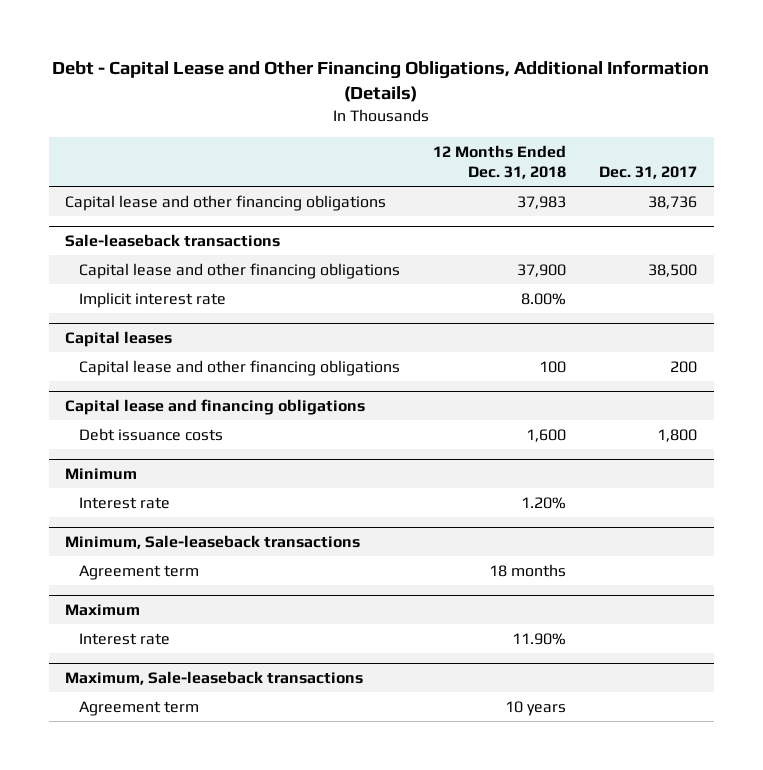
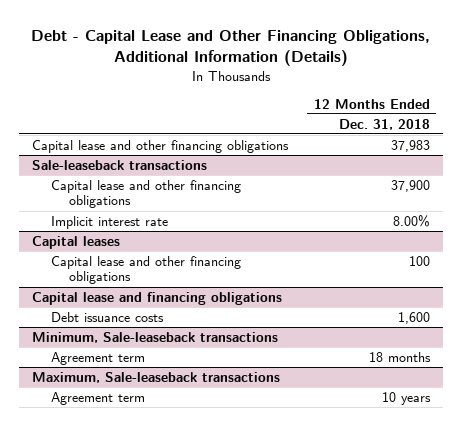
[599,165,698,179] Dec. 31, 2017 -> none
[65,467,138,480] Minimum -> none
[78,496,170,509] Interest rate -> none
[65,603,141,616] Maximum -> none
[78,632,170,645] Interest rate -> none

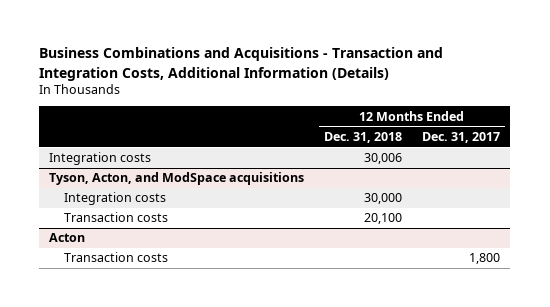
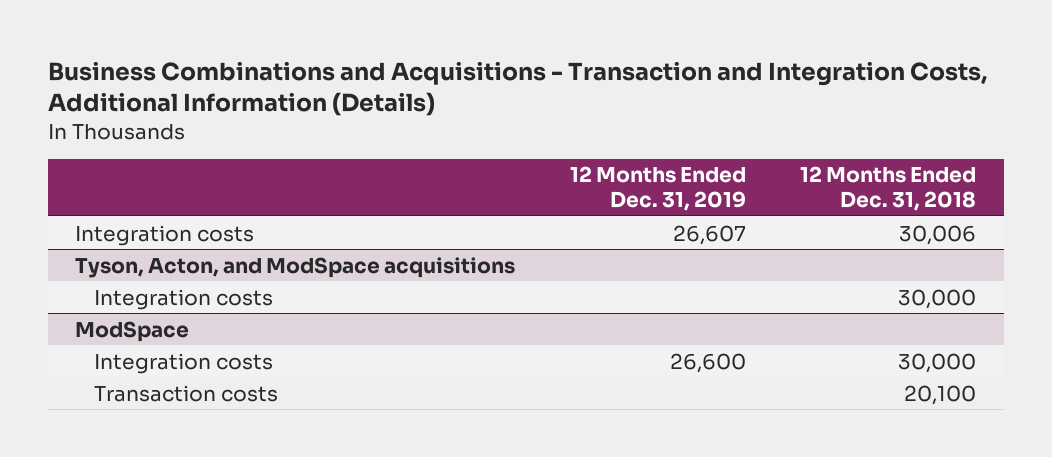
[422,132,501,144] Dec. 31, 2017 -> none
none -> [569,166,746,212] 12 Months Ended Dec. 31, 2019
none -> [75,320,190,342] ModSpace
none -> [93,352,273,374] Integration costs
[49,233,86,243] Acton -> none
[64,252,169,263] Transaction costs -> none

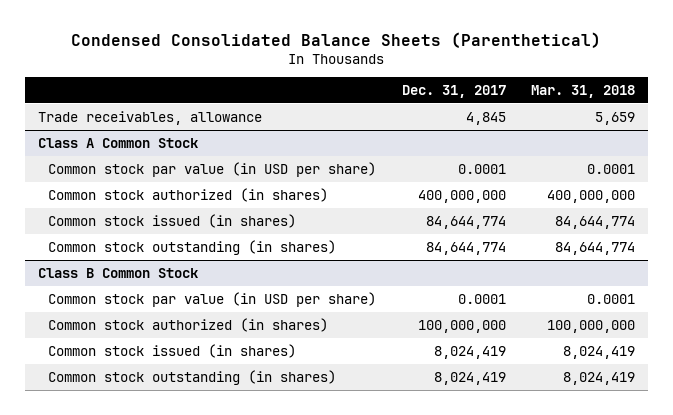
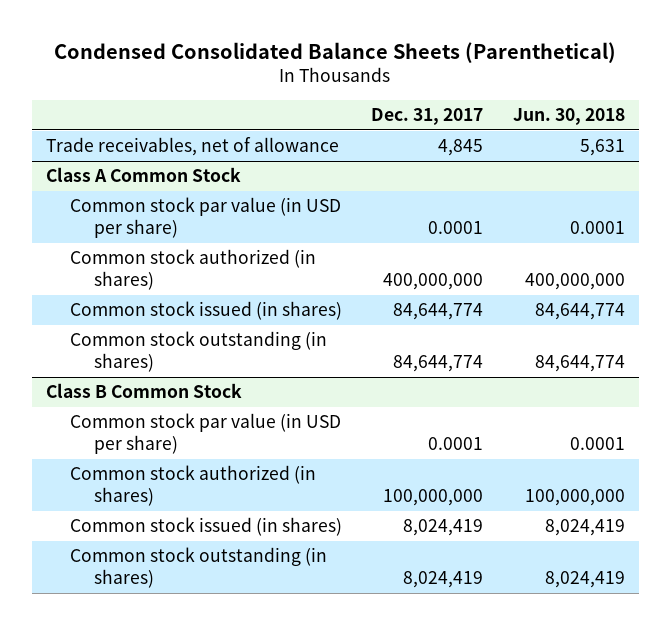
[531,84,636,98] Mar. 31, 2018 -> none
none -> [512,108,625,126] Jun. 30, 2018
[37,110,262,125] Trade receivables, allowance -> [46,137,340,157] Trade receivables, net of allowance

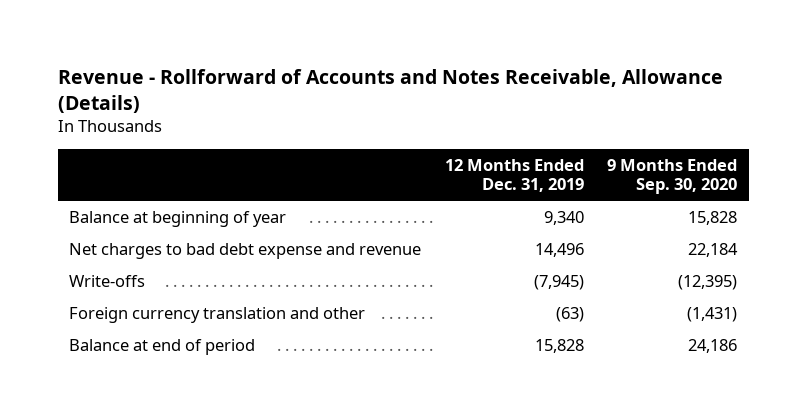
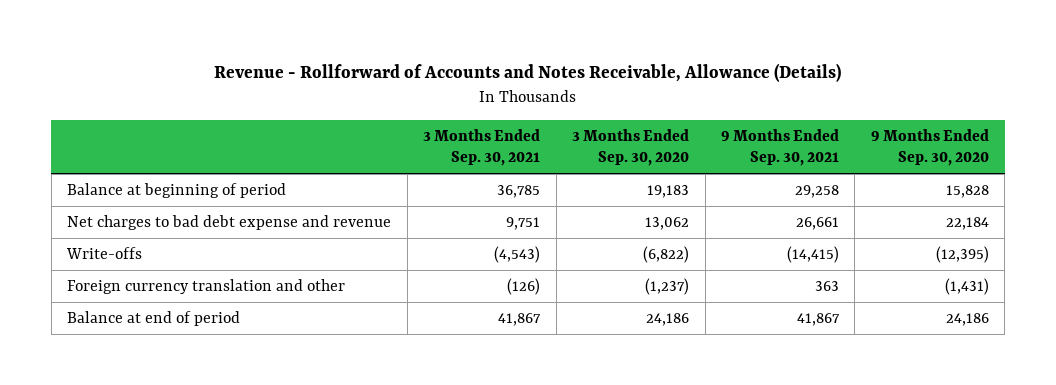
[444,159,584,193] 12 Months Ended Dec. 31, 2019 -> none
none -> [423,128,541,166] 3 Months Ended Sep. 30, 2021
none -> [572,128,690,166] 3 Months Ended Sep. 30, 2020
none -> [720,128,839,166] 9 Months Ended Sep. 30, 2021
[69,210,287,227] Balance at beginning of year -> [67,183,287,199] Balance at beginning of period

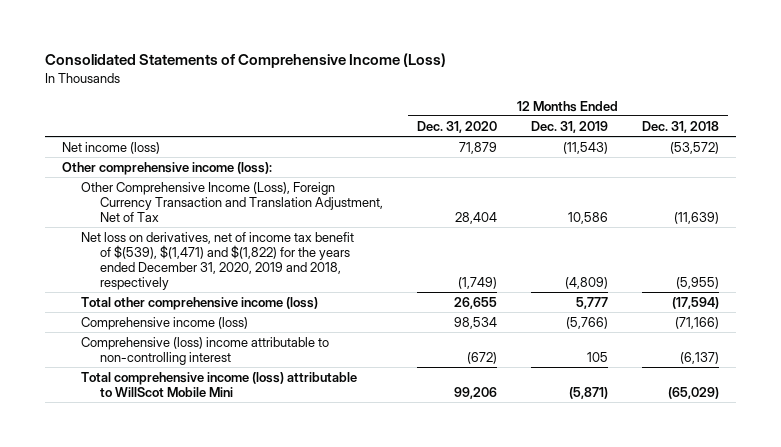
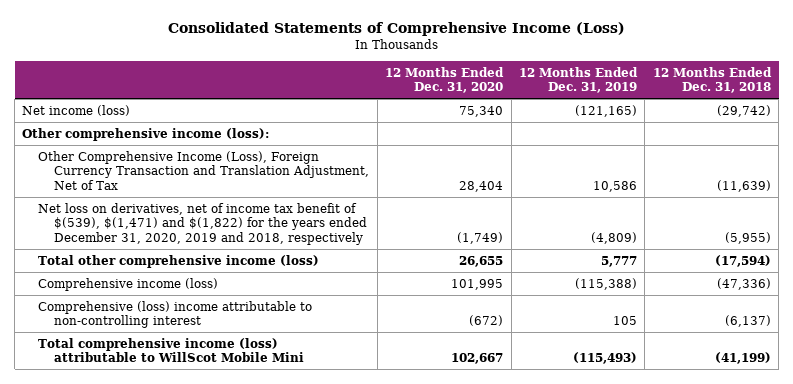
[458,141,497,154] 71,879 -> [459,105,504,117] 75,340
[563,141,609,154] (11,543) -> [574,104,637,117] (121,165)
[670,141,720,154] (53,572) -> [716,104,771,117] (29,742)
[453,316,497,329] 98,534 -> [451,278,504,290] 101,995
[566,316,609,329] (5,766) -> [574,277,637,290] (115,388)
[675,316,720,329] (71,166) -> [716,277,771,290] (47,336)
[453,386,497,399] 99,206 -> [451,353,504,365] 102,667
[569,386,609,399] (5,871) -> [572,352,637,365] (115,493)
[668,386,720,399] (65,029) -> [714,352,771,365] (41,199)

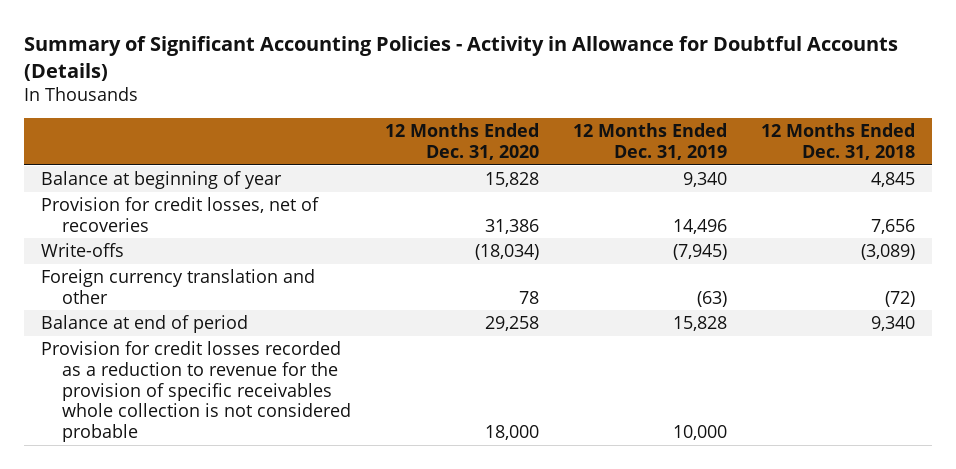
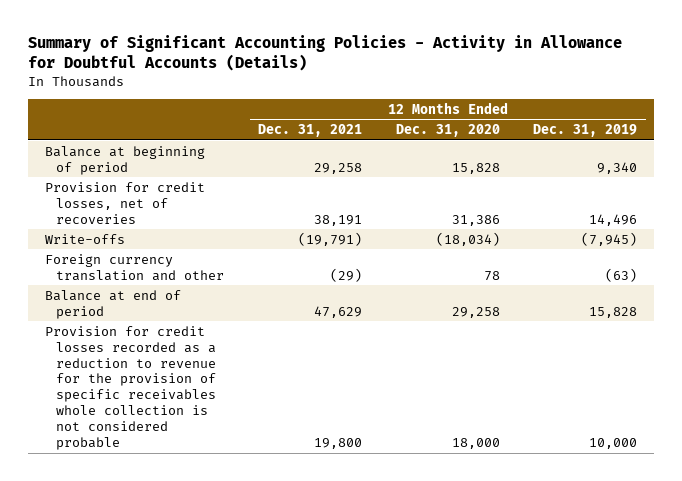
[761,123,916,160] 12 Months Ended Dec. 31, 2018 -> none
none -> [258,124,363,138] Dec. 31, 2021
[41,170,283,189] Balance at beginning of year -> [44,145,205,175] Balance at beginning of period

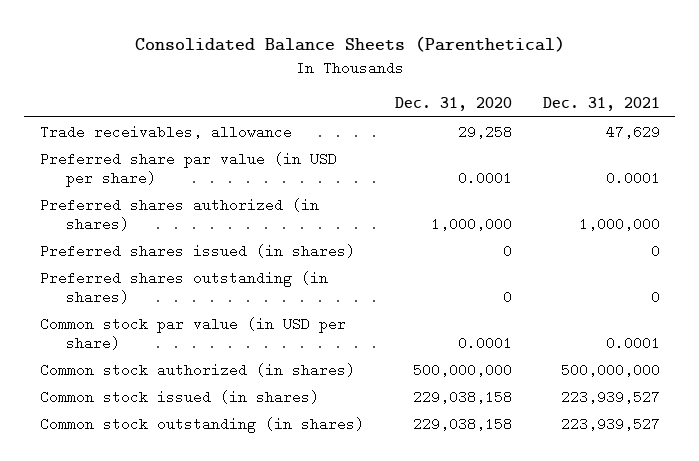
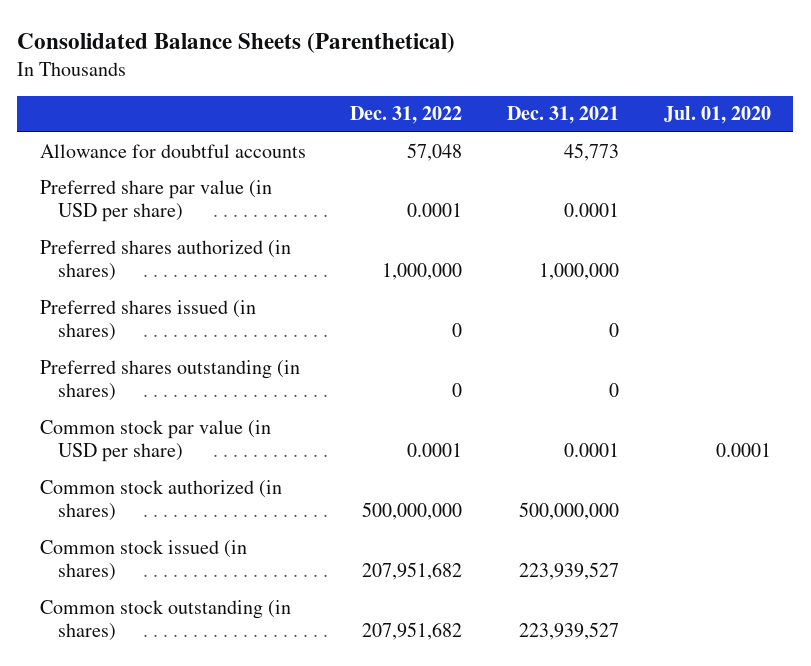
[394,97,512,112] Dec. 31, 2020 -> none
none -> [350,106,463,125] Dec. 31, 2022
none -> [663,106,771,125] Jul. 01, 2020
[39,124,292,139] Trade receivables, allowance -> none
none -> [39,143,306,158] Allowance for doubtful accounts

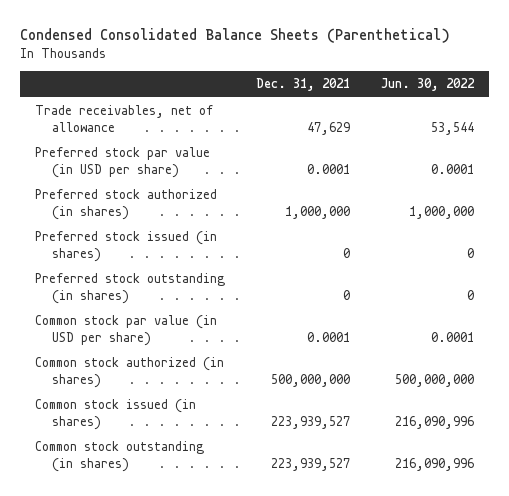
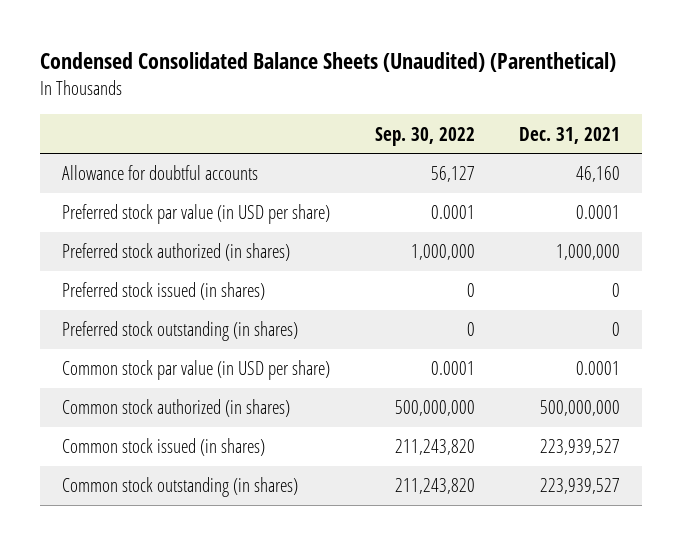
[19,28,450,44] Condensed Consolidated Balance Sheets (Parenthetical) -> [39,52,616,73] Condensed Consolidated Balance Sheets (Unaudited) (Parenthetical)
[380,78,475,92] Jun. 30, 2022 -> none
none -> [374,126,475,146] Sep. 30, 2022
[35,105,214,132] Trade receivables, net of allowance -> none
none -> [61,165,258,181] Allowance for doubtful accounts

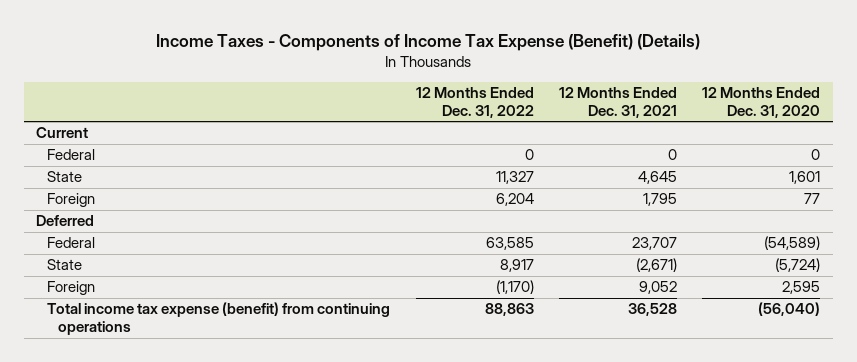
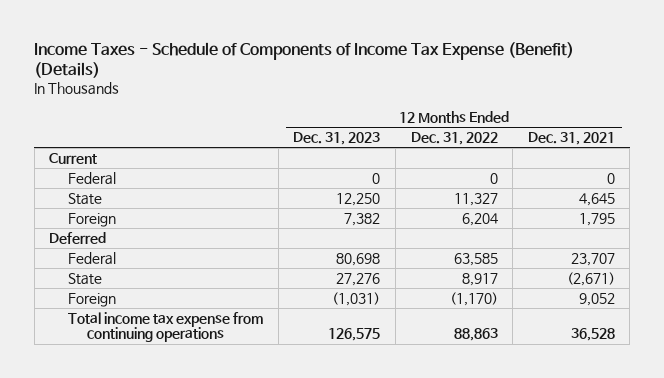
[156,33,701,51] Income Taxes - Components of Income Tax Expense (Benefit) (Details) -> [34,41,575,79] Income Taxes - Schedule of Components of Income Tax Expense (Benefit) (Details)
[702,86,821,118] 12 Months Ended Dec. 31, 2020 -> none
none -> [293,131,381,145] Dec. 31, 2023
[47,302,391,336] Total income tax expense (benefit) from continuing operations -> [67,311,263,343] Total income tax expense from continuing operations

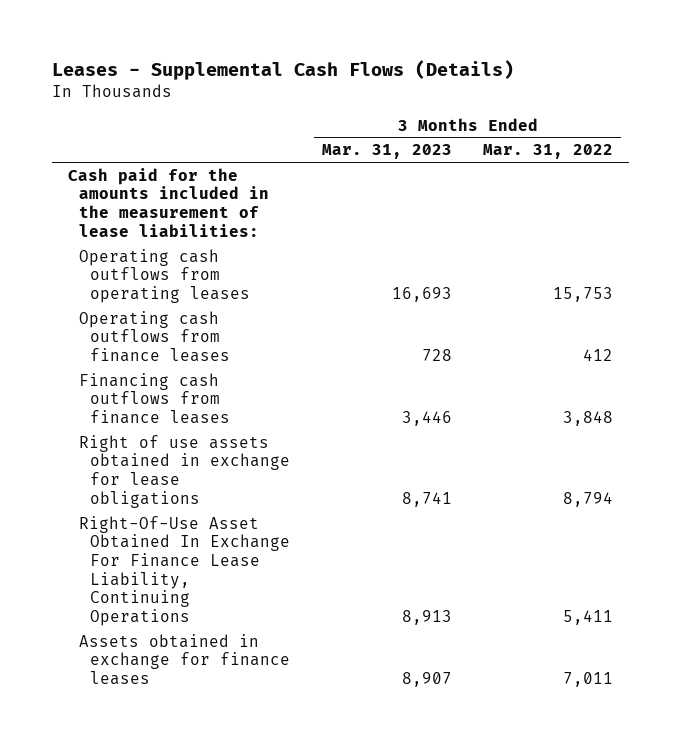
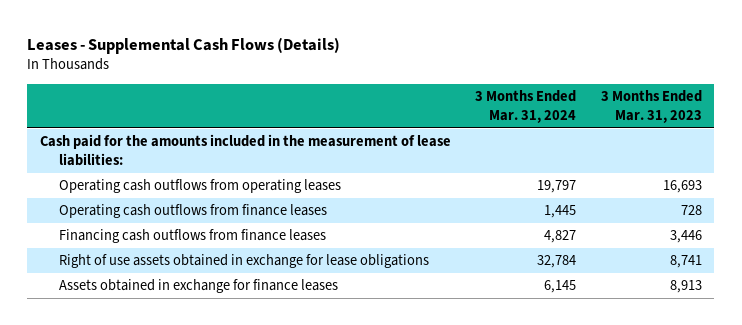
[483,144,614,160] Mar. 31, 2022 -> none
none -> [475,90,577,123] 3 Months Ended Mar. 31, 2024
[78,633,291,686] Assets obtained in exchange for finance leases -> none
[78,515,291,626] Right-Of-Use Asset Obtained In Exchange For Finance Lease Liability, Continuing Operations -> [59,279,339,294] Assets obtained in exchange for finance leases

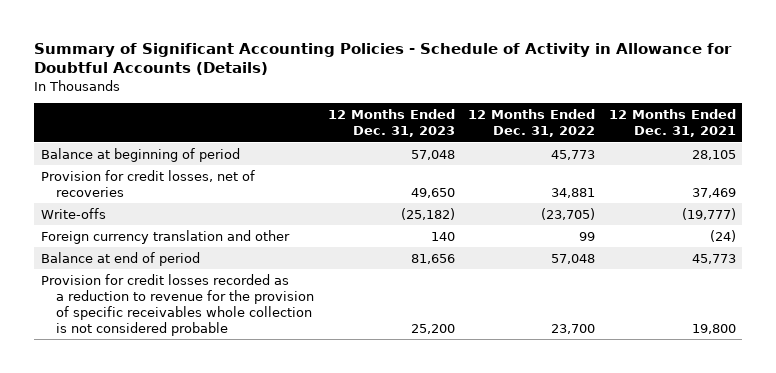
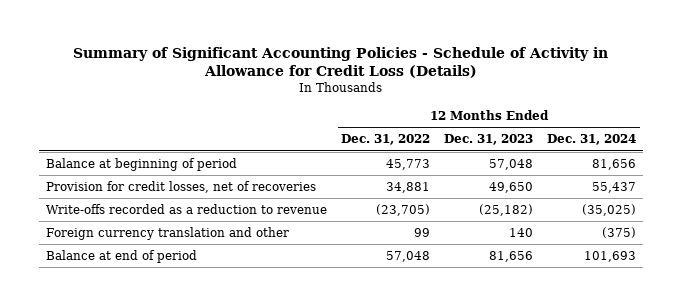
[33,42,732,76] Summary of Significant Accounting Policies - Schedule of Activity in Allowance for Doubtful Accounts (Details) -> [73,46,609,79] Summary of Significant Accounting Policies - Schedule of Activity in Allowance for Credit Loss (Details)
[608,109,736,138] 12 Months Ended Dec. 31, 2021 -> none
none -> [547,134,637,146] Dec. 31, 2024
[40,207,106,219] Write-offs -> [46,203,328,214] Write-offs recorded as a reduction to revenue
[40,273,315,336] Provision for credit losses recorded as a reduction to revenue for the provision of specific receivables whole collection is not considered probable -> none

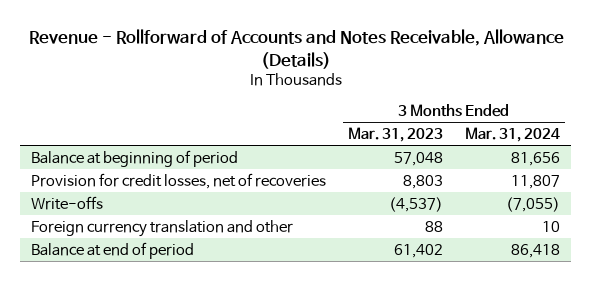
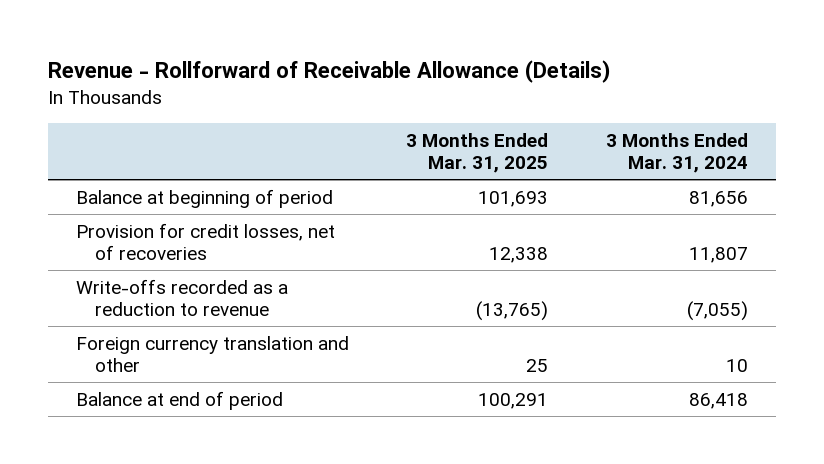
[28,29,564,69] Revenue - Rollforward of Accounts and Notes Receivable, Allowance (Details) -> [47,59,611,83] Revenue - Rollforward of Receivable Allowance (Details)
[348,127,444,143] Mar. 31, 2023 -> none
none -> [406,132,549,173] 3 Months Ended Mar. 31, 2025
[31,195,104,210] Write-offs -> [76,278,289,317] Write-offs recorded as a reduction to revenue

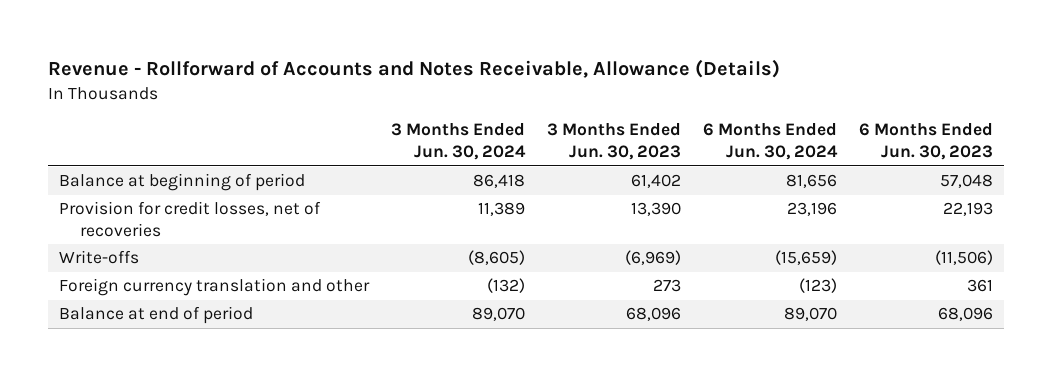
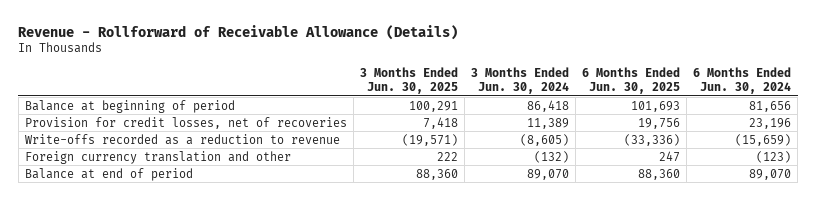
[48,59,781,79] Revenue - Rollforward of Accounts and Notes Receivable, Allowance (Details) -> [18,24,459,40] Revenue - Rollforward of Receivable Allowance (Details)
[546,123,681,161] 3 Months Ended Jun. 30, 2023 -> none
[858,123,993,161] 6 Months Ended Jun. 30, 2023 -> none
none -> [359,66,458,95] 3 Months Ended Jun. 30, 2025
none -> [582,66,681,95] 6 Months Ended Jun. 30, 2025
[59,250,140,265] Write-offs -> [24,133,340,145] Write-offs recorded as a reduction to revenue

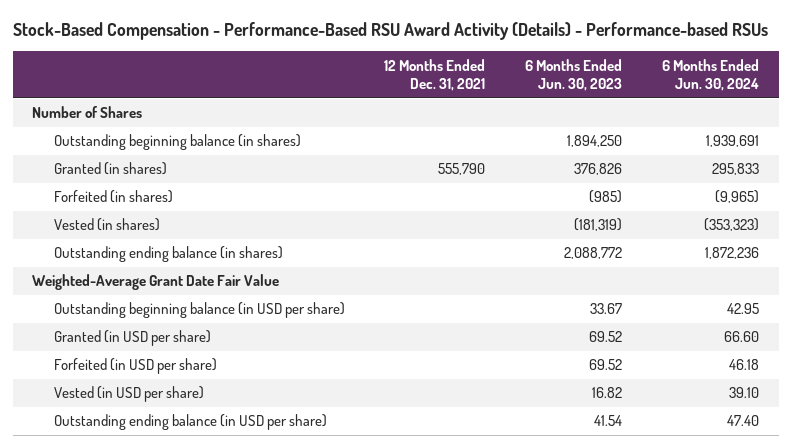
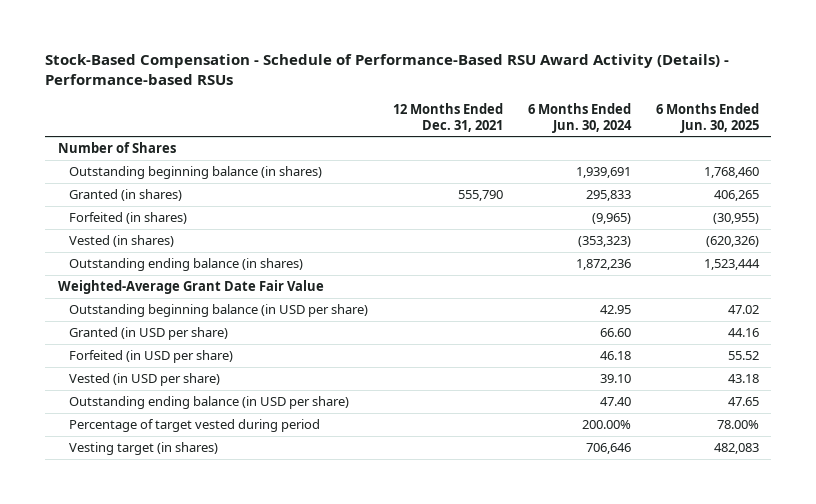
[12,22,768,41] Stock-Based Compensation - Performance-Based RSU Award Activity (Details) - Performance-based RSUs -> [45,54,730,86] Stock-Based Compensation - Schedule of Performance-Based RSU Award Activity (Details) - Performance-based RSUs
[525,58,623,92] 6 Months Ended Jun. 30, 2023 -> none
none -> [655,103,759,133] 6 Months Ended Jun. 30, 2025
none -> [68,418,320,432] Percentage of target vested during period
none -> [68,441,218,455] Vesting target (in shares)

